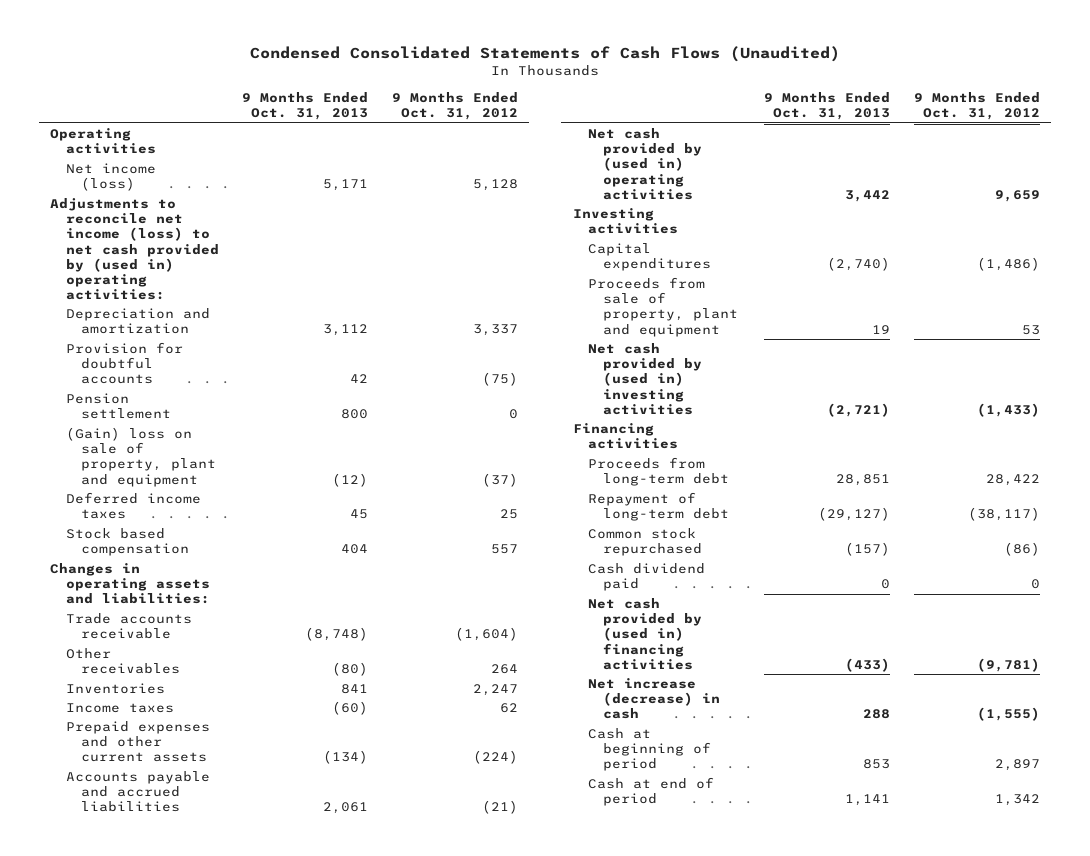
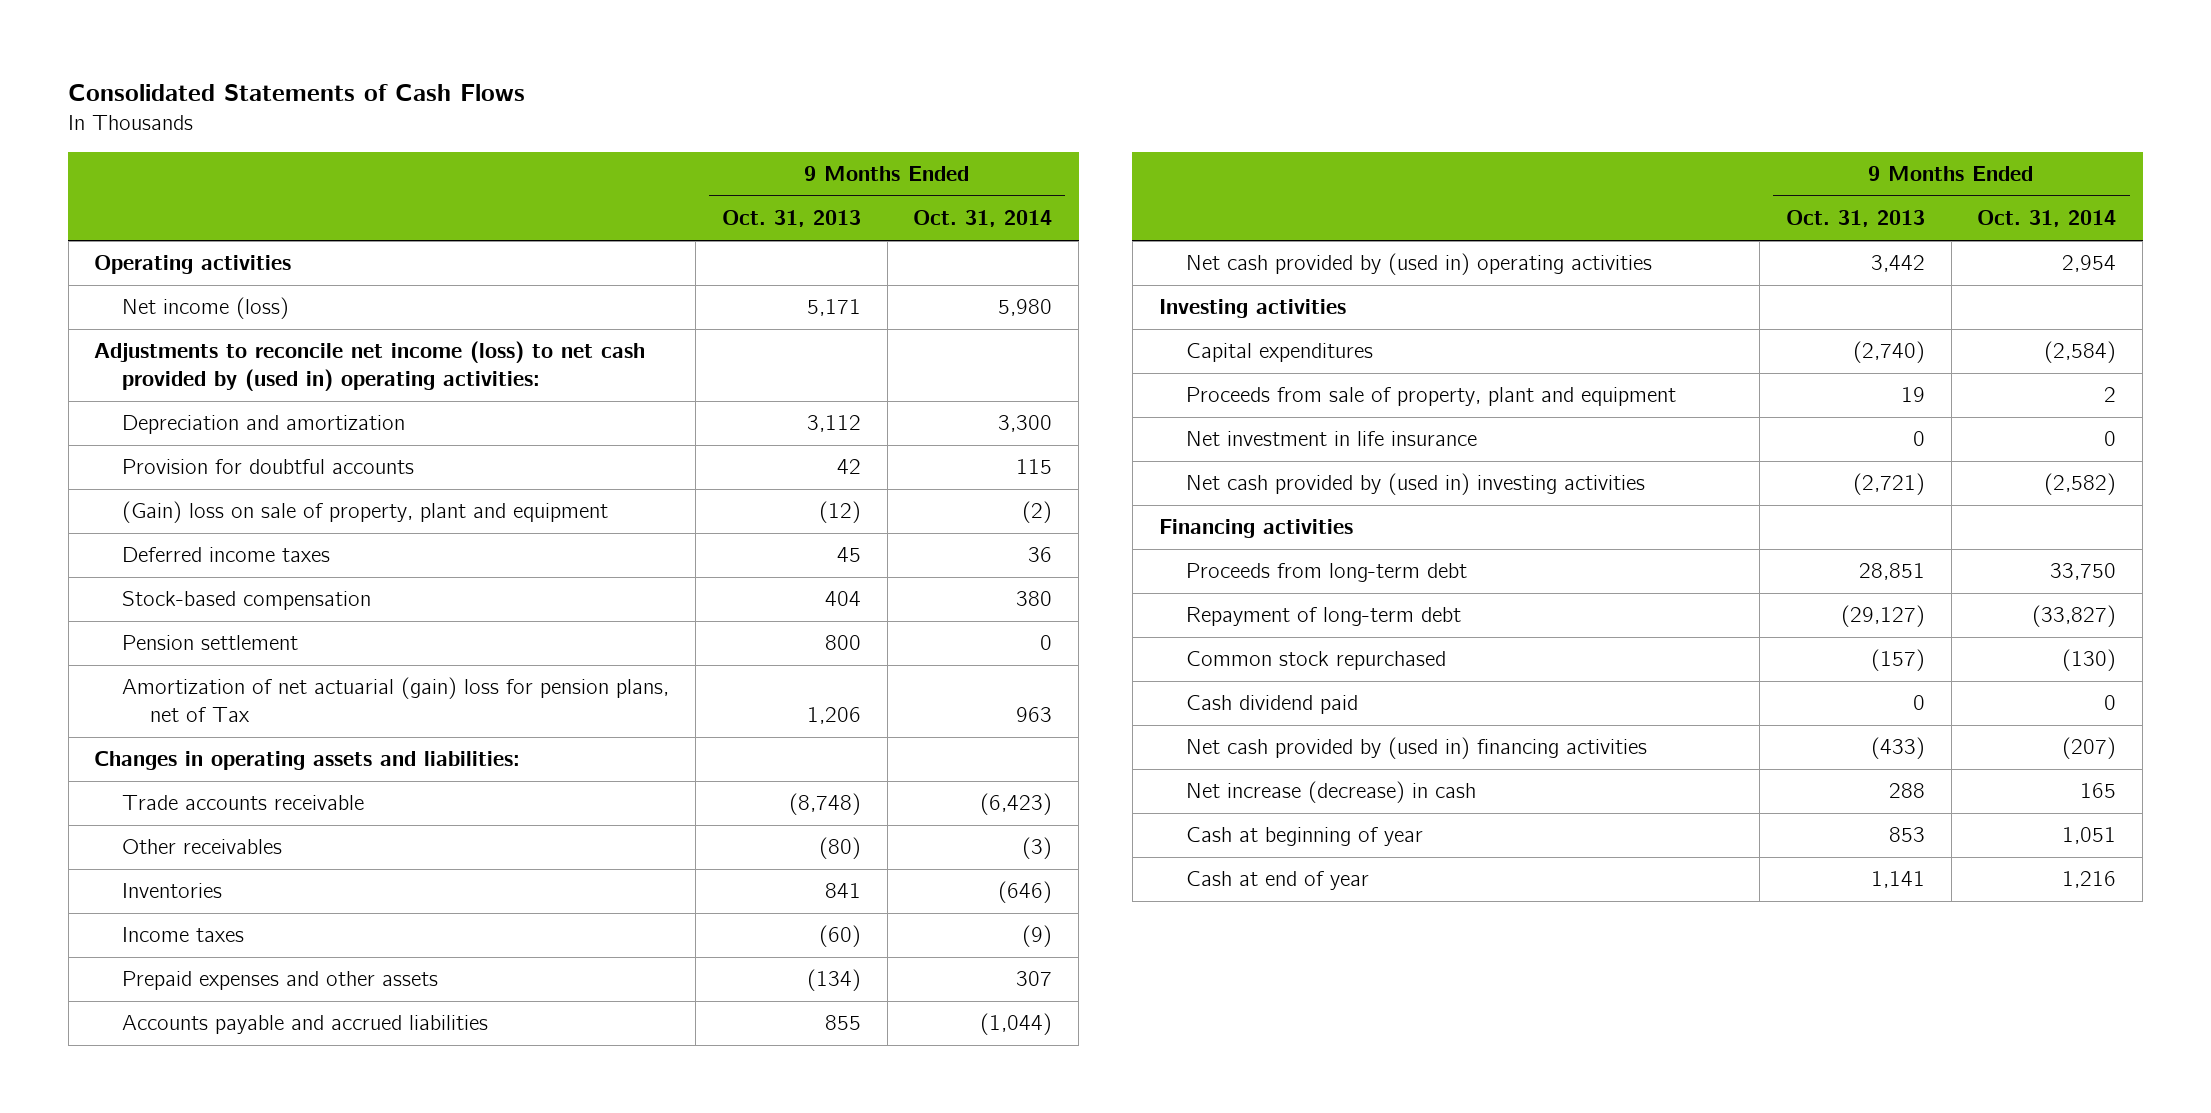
[250,46,841,63] Condensed Consolidated Statements of Cash Flows (Unaudited) -> [68,84,526,102] Consolidated Statements of Cash Flows
[391,92,518,121] 9 Months Ended Oct. 31, 2012 -> none
none -> [913,210,1053,228] Oct. 31, 2014
[65,528,190,557] Stock based compensation -> [122,591,372,611] Stock-based compensation
[65,393,172,420] Pension settlement -> [122,635,299,651] Pension settlement
none -> [122,677,670,723] Amortization of net actuarial (gain) loss for pension plans, net of Tax
[65,721,210,763] Prepaid expenses and other current assets -> [122,971,439,991] Prepaid expenses and other assets
[323,802,369,815] 2,061 -> [824,1015,861,1031] 855
none -> [1186,431,1478,447] Net investment in life insurance
[587,728,712,772] Cash at beginning of period -> [1186,827,1424,847] Cash at beginning of year
[587,777,714,807] Cash at end of period -> [1186,871,1370,891] Cash at end of year

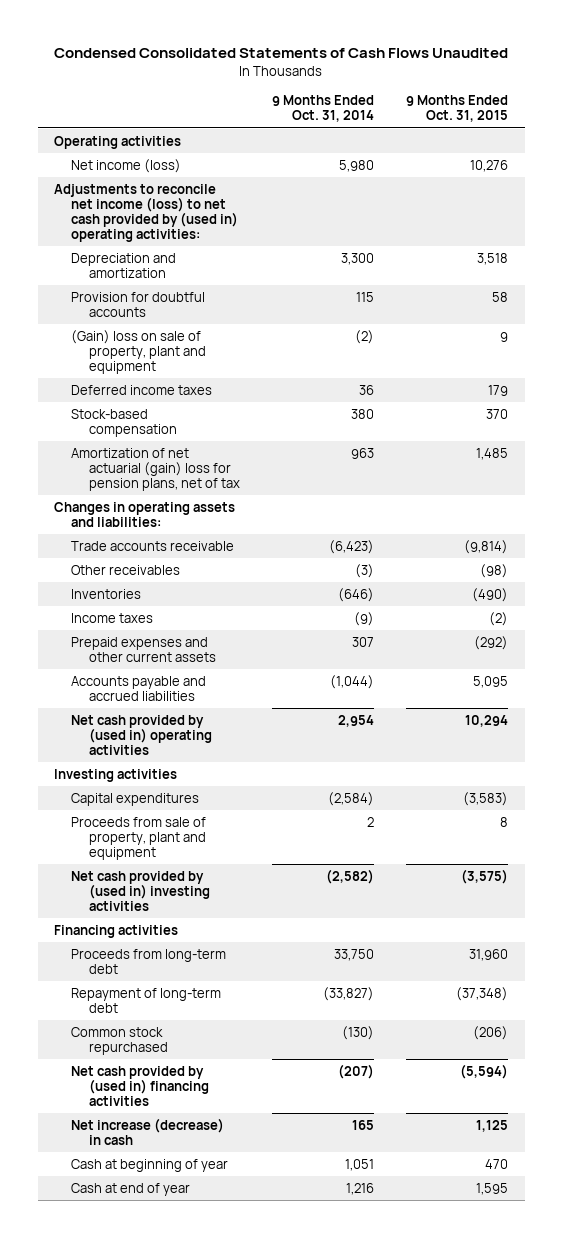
[68,84,526,102] Consolidated Statements of Cash Flows -> [54,47,509,58] Condensed Consolidated Statements of Cash Flows Unaudited
[721,210,861,228] Oct. 31, 2013 -> none
none -> [406,95,509,123] 9 Months Ended Oct. 31, 2015
[122,635,299,651] Pension settlement -> none
[122,677,670,723] Amortization of net actuarial (gain) loss for pension plans, net of Tax -> [71,447,240,491] Amortization of net actuarial (gain) loss for pension plans, net of tax
[122,971,439,991] Prepaid expenses and other assets -> [71,636,216,662] Prepaid expenses and other current assets
[1186,431,1478,447] Net investment in life insurance -> none
[1186,695,1359,715] Cash dividend paid -> none

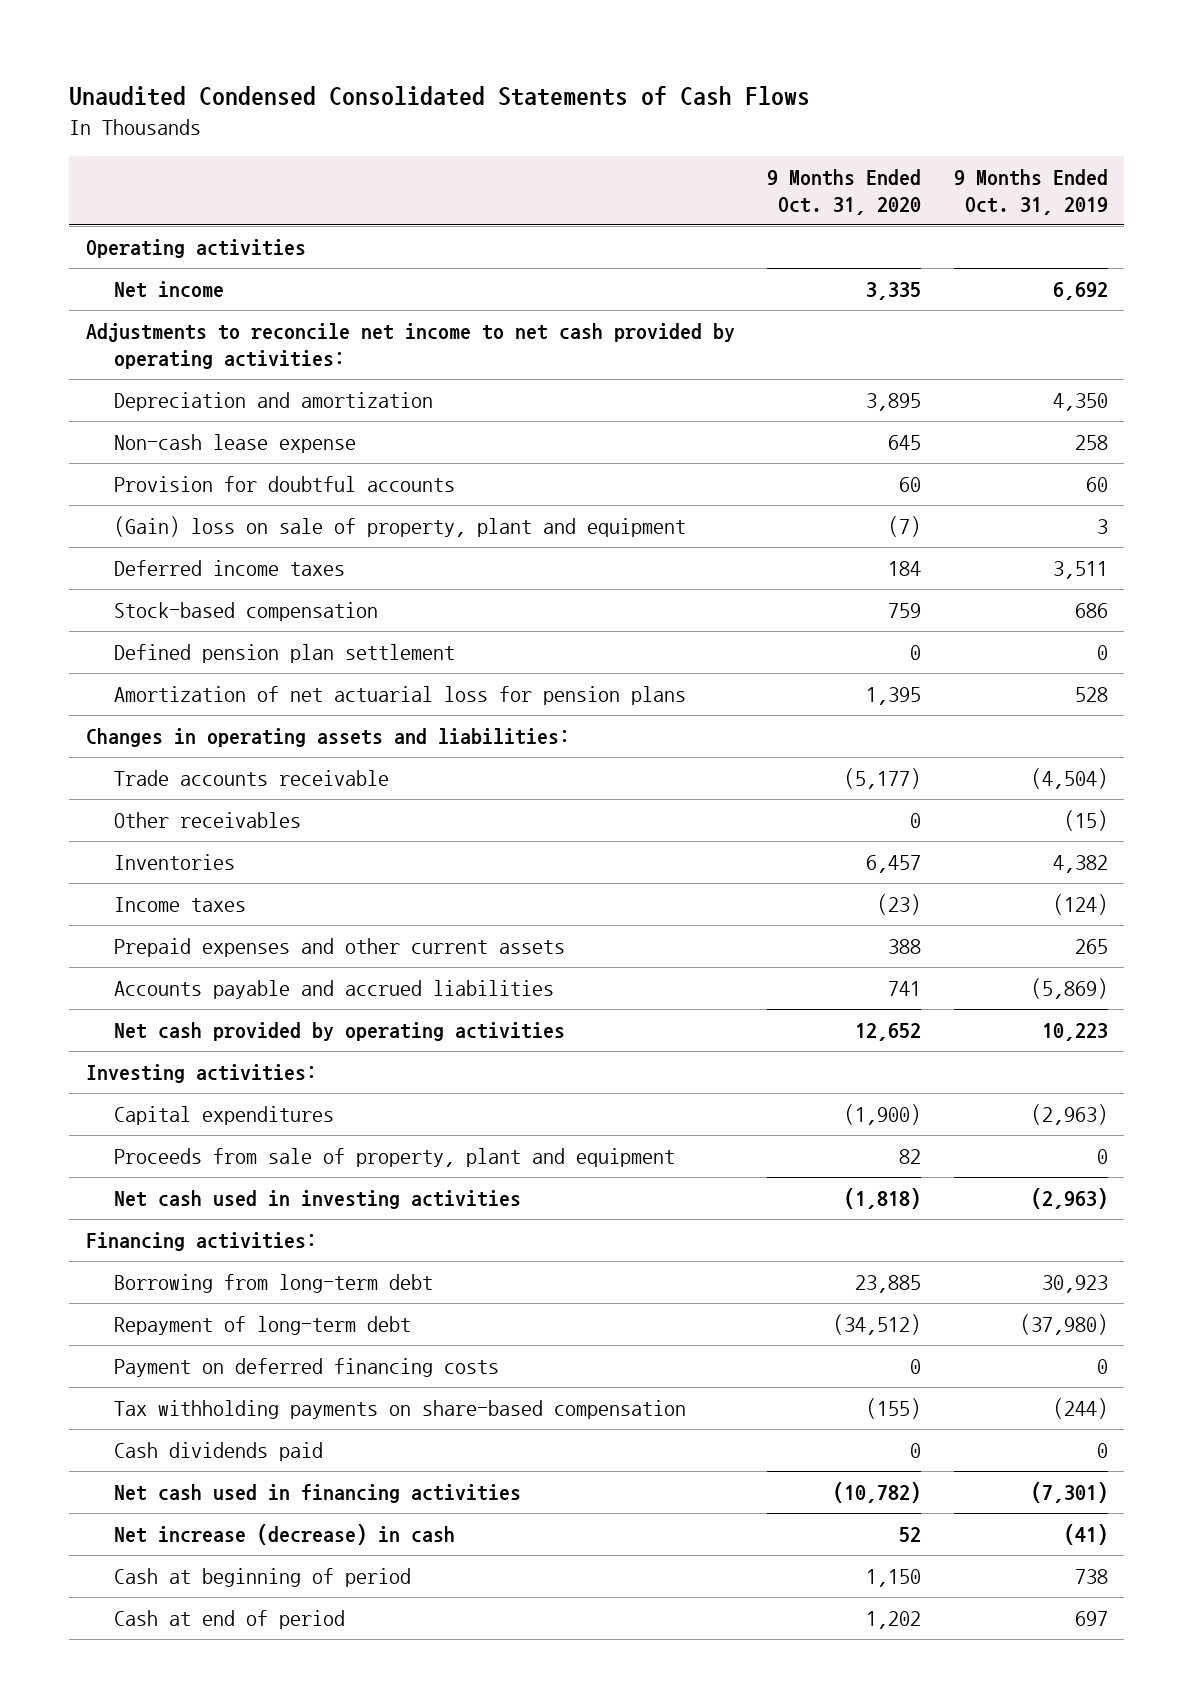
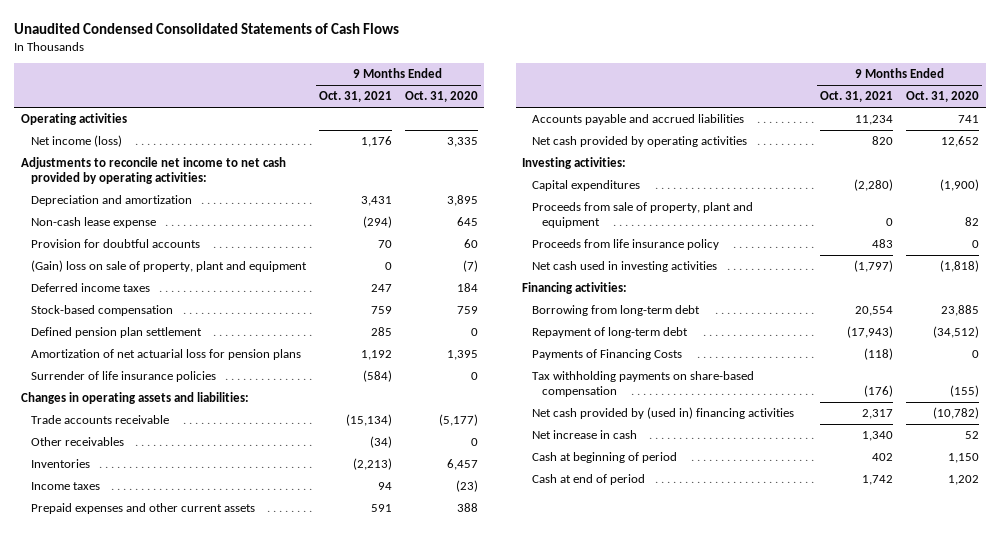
[953,169,1108,215] 9 Months Ended Oct. 31, 2019 -> none
none -> [318,91,392,103] Oct. 31, 2021
[113,281,224,299] Net income -> [30,135,122,148] Net income (loss)
none -> [30,371,216,383] Surrender of life insurance policies
none -> [532,239,720,251] Proceeds from life insurance policy
[113,1358,499,1378] Payment on deferred financing costs -> [532,349,683,361] Payments of Financing Costs
[113,1442,323,1462] Cash dividends paid -> none
[113,1484,521,1504] Net cash used in financing activities -> [532,407,795,420] Net cash provided by (used in) financing activities
[113,1524,455,1546] Net increase (decrease) in cash -> [532,430,638,440] Net increase in cash

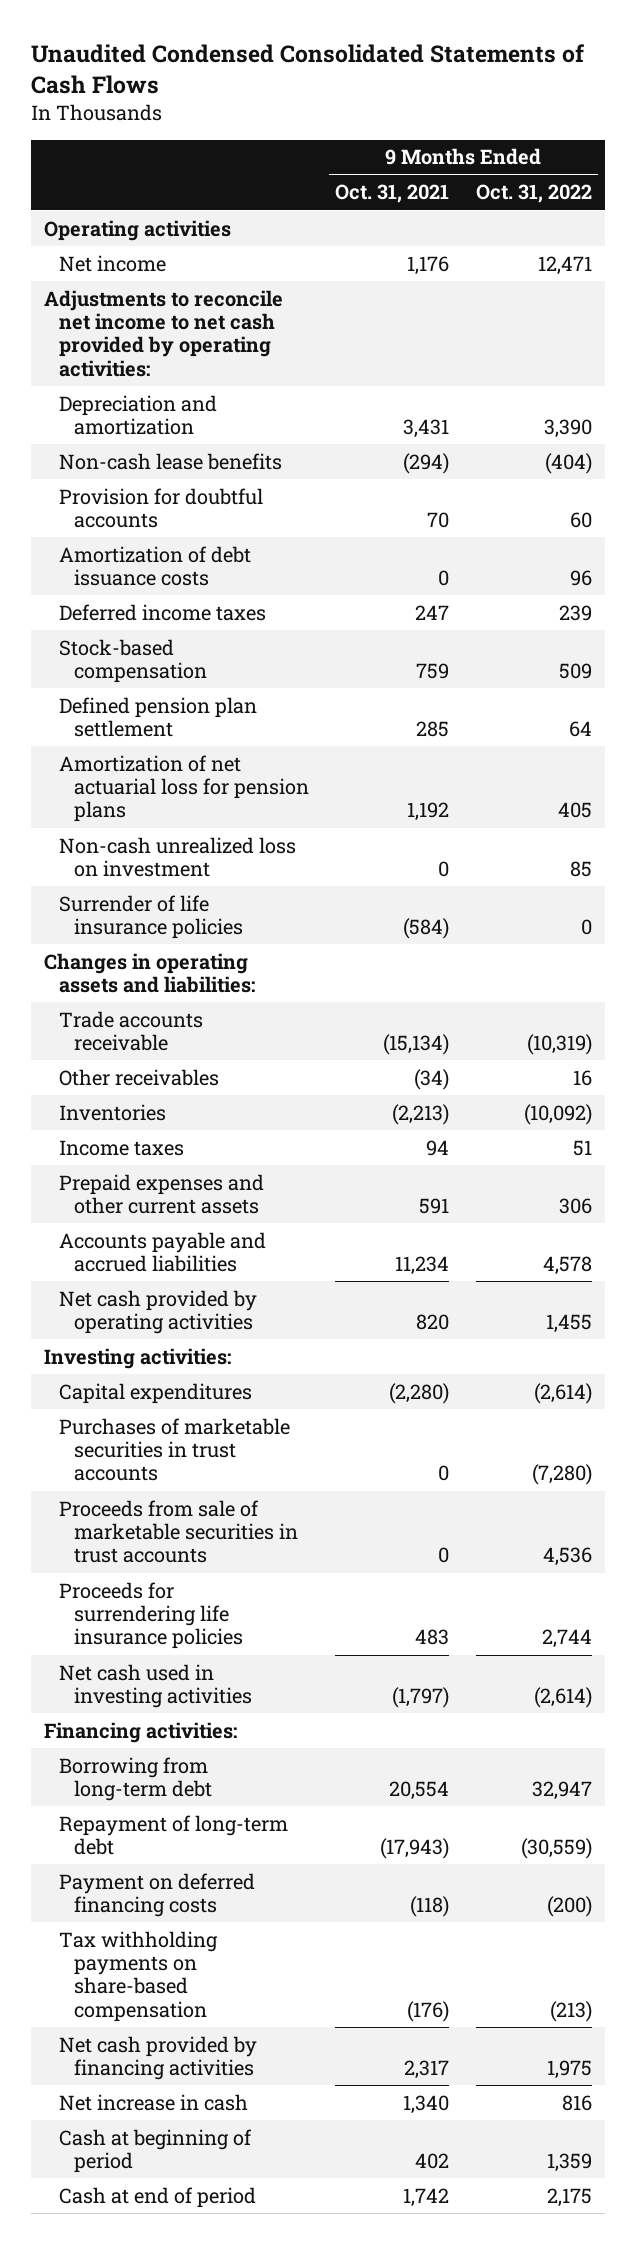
[404,91,478,103] Oct. 31, 2020 -> none
none -> [475,184,592,204] Oct. 31, 2022
[30,135,122,148] Net income (loss) -> [59,254,167,272] Net income
[30,217,156,229] Non-cash lease expense -> [59,452,283,470] Non-cash lease benefits
[30,260,307,273] (Gain) loss on sale of property, plant and equipment -> none
none -> [59,545,252,587] Amortization of debt issuance costs
none -> [59,836,297,878] Non-cash unrealized loss on investment
none -> [59,1417,291,1482] Purchases of marketable securities in trust accounts
[532,202,754,228] Proceeds from sale of property, plant and equipment -> [59,1499,299,1564] Proceeds from sale of marketable securities in trust accounts
[532,239,720,251] Proceeds from life insurance policy -> [59,1581,244,1650] Proceeds for surrendering life insurance policies
[532,349,683,361] Payments of Financing Costs -> [59,1872,256,1918] Payment on deferred financing costs
[532,407,795,420] Net cash provided by (used in) financing activities -> [59,2035,258,2081] Net cash provided by financing activities

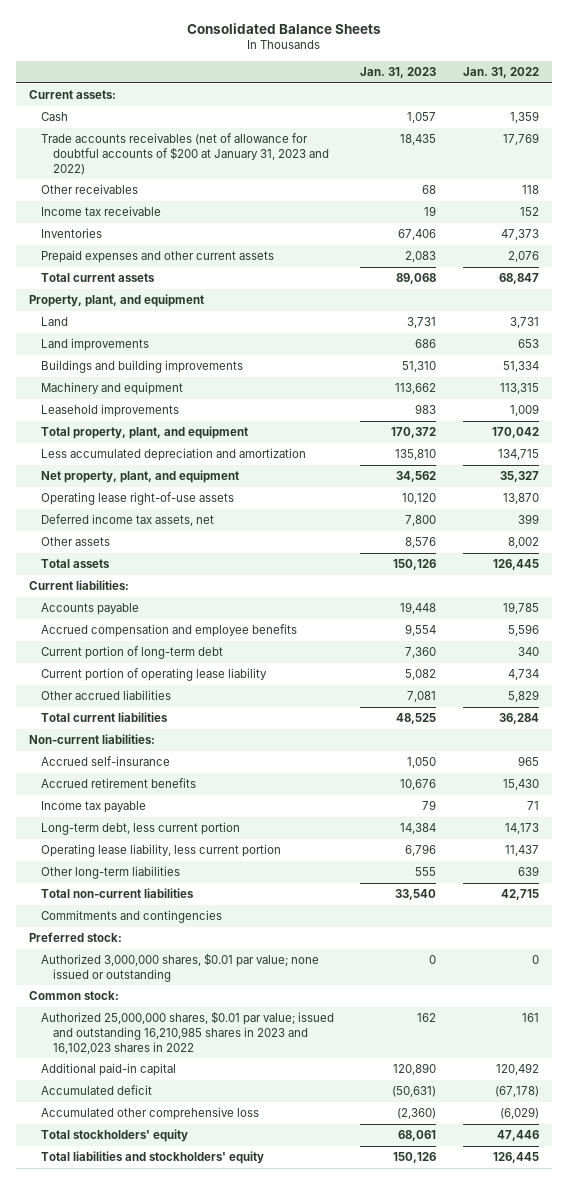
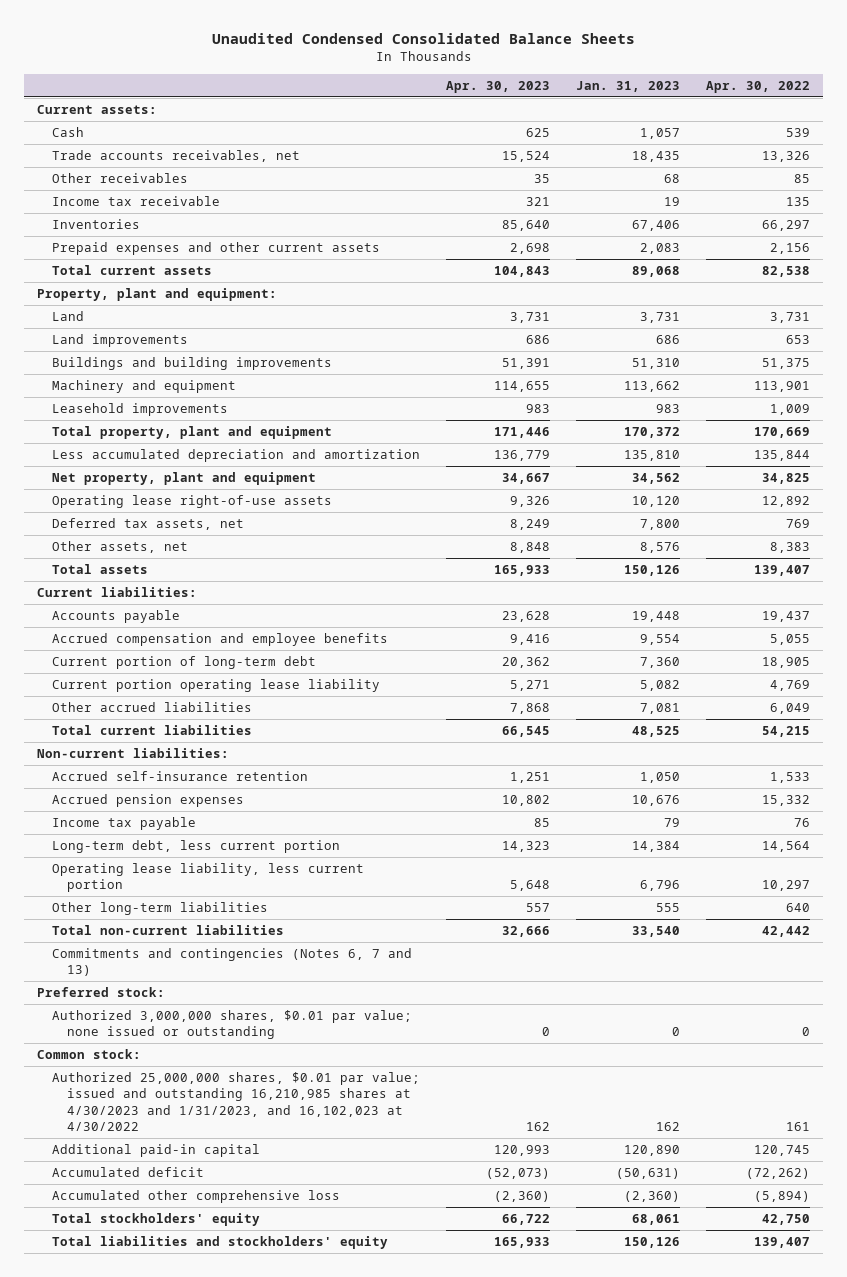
[186,22,381,34] Consolidated Balance Sheets -> [211,32,635,44] Unaudited Condensed Consolidated Balance Sheets
[462,67,539,79] Jan. 31, 2022 -> none
none -> [445,80,550,93] Apr. 30, 2023
none -> [705,80,810,93] Apr. 30, 2022
[41,133,330,175] Trade accounts receivables (net of allowance for doubtful accounts of $200 at January 31, 2023 and 2022) -> [52,149,301,162] Trade accounts receivables, net
[28,294,204,308] Property, plant, and equipment -> [37,287,278,301] Property, plant and equipment:
[41,426,249,440] Total property, plant, and equipment -> [52,425,333,439] Total property, plant and equipment
[41,470,240,484] Net property, plant, and equipment -> [52,471,317,485] Net property, plant and equipment
[41,514,215,527] Deferred income tax assets, net -> [52,517,245,530] Deferred tax assets, net
[41,537,111,547] Other assets -> [52,540,189,553] Other assets, net
[41,668,268,682] Current portion of operating lease liability -> [52,678,381,692] Current portion operating lease liability
[41,756,171,767] Accrued self-insurance -> [52,770,309,781] Accrued self-insurance retention
[41,778,197,789] Accrued retirement benefits -> [52,793,245,807] Accrued pension expenses
[41,910,223,924] Commitments and contingencies -> [52,947,413,977] Commitments and contingencies (Notes 6, 7 and 13)
[41,1011,335,1054] Authorized 25,000,000 shares, $0.01 par value; issued and outstanding 16,210,985 shares in 2023 and 16,102,023 shares in 2022 -> [52,1071,421,1131] Authorized 25,000,000 shares, $0.01 par value; issued and outstanding 16,210,985 shares at 4/30/2023 and 1/31/2023, and 16,102,023 at 4/30/2022

